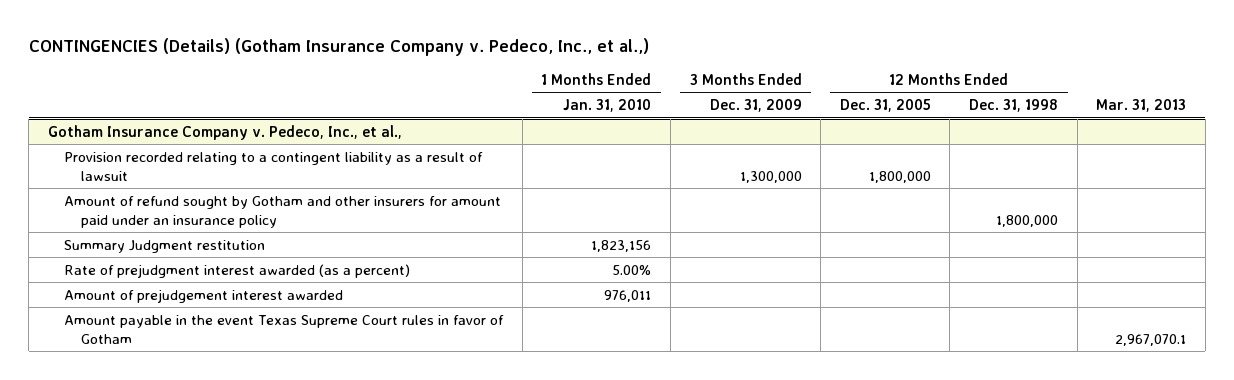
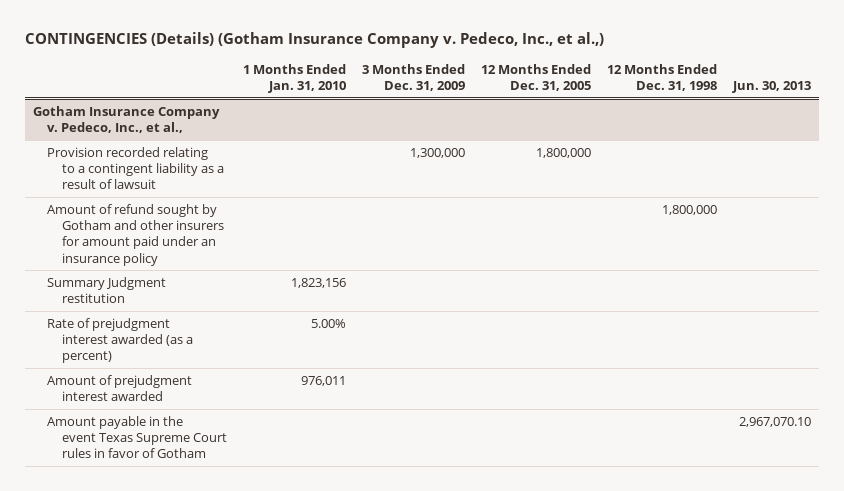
[1096,99,1187,113] Mar. 31, 2013 -> none
none -> [732,80,812,93] Jun. 30, 2013
[64,288,344,303] Amount of prejudgement interest awarded -> [47,374,193,402] Amount of prejudgment interest awarded

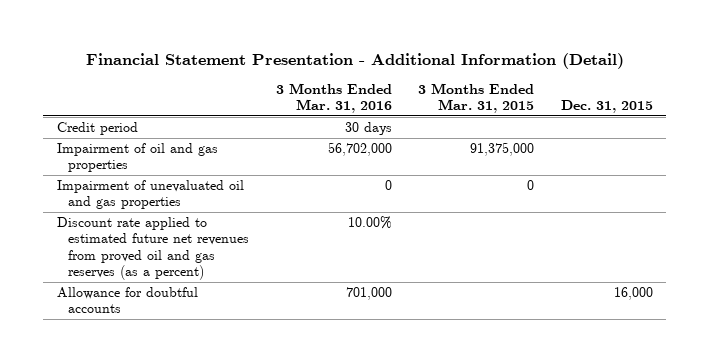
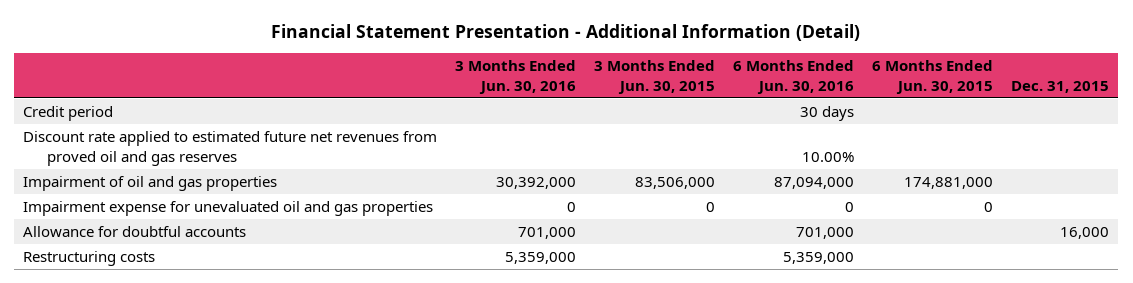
[275,82,392,114] 3 Months Ended Mar. 31, 2016 -> none
[418,82,535,114] 3 Months Ended Mar. 31, 2015 -> none
none -> [455,60,577,94] 3 Months Ended Jun. 30, 2016
none -> [594,60,716,94] 3 Months Ended Jun. 30, 2015
none -> [733,60,855,94] 6 Months Ended Jun. 30, 2016
none -> [872,60,994,94] 6 Months Ended Jun. 30, 2015
none -> [23,131,438,166] Discount rate applied to estimated future net revenues from proved oil and gas reserves
[56,217,249,281] Discount rate applied to estimated future net revenues from proved oil and gas reserves (as a percent) -> none
[56,180,244,210] Impairment of unevaluated oil and gas properties -> [23,201,434,217] Impairment expense for unevaluated oil and gas properties
none -> [23,251,156,267] Restructuring costs

